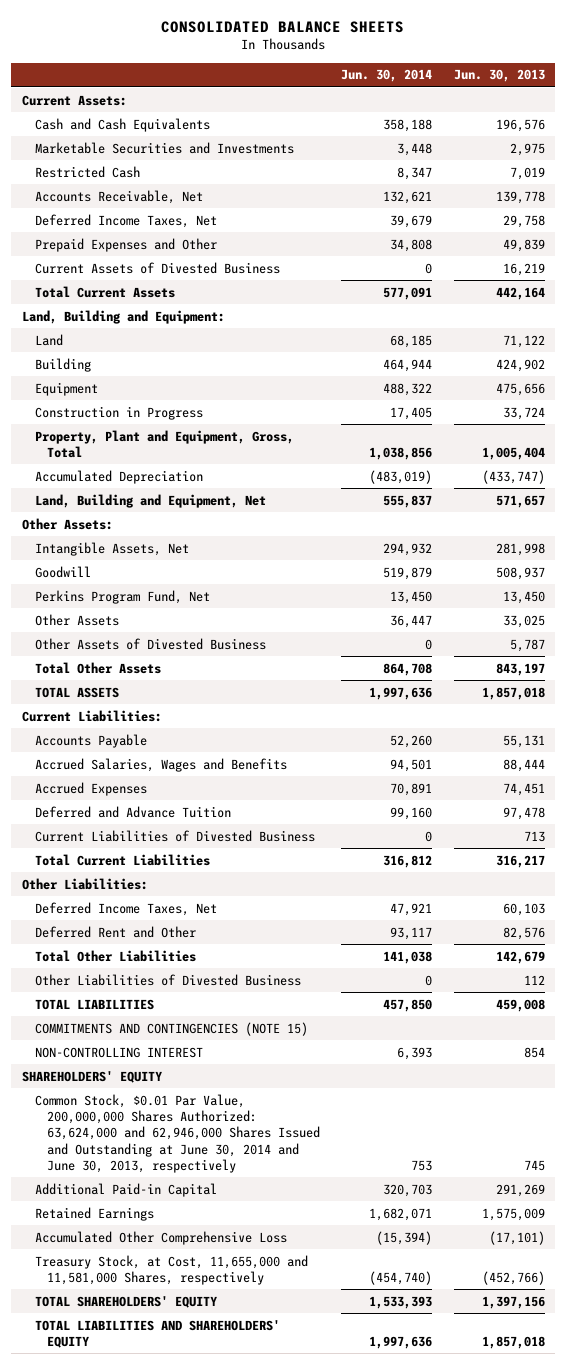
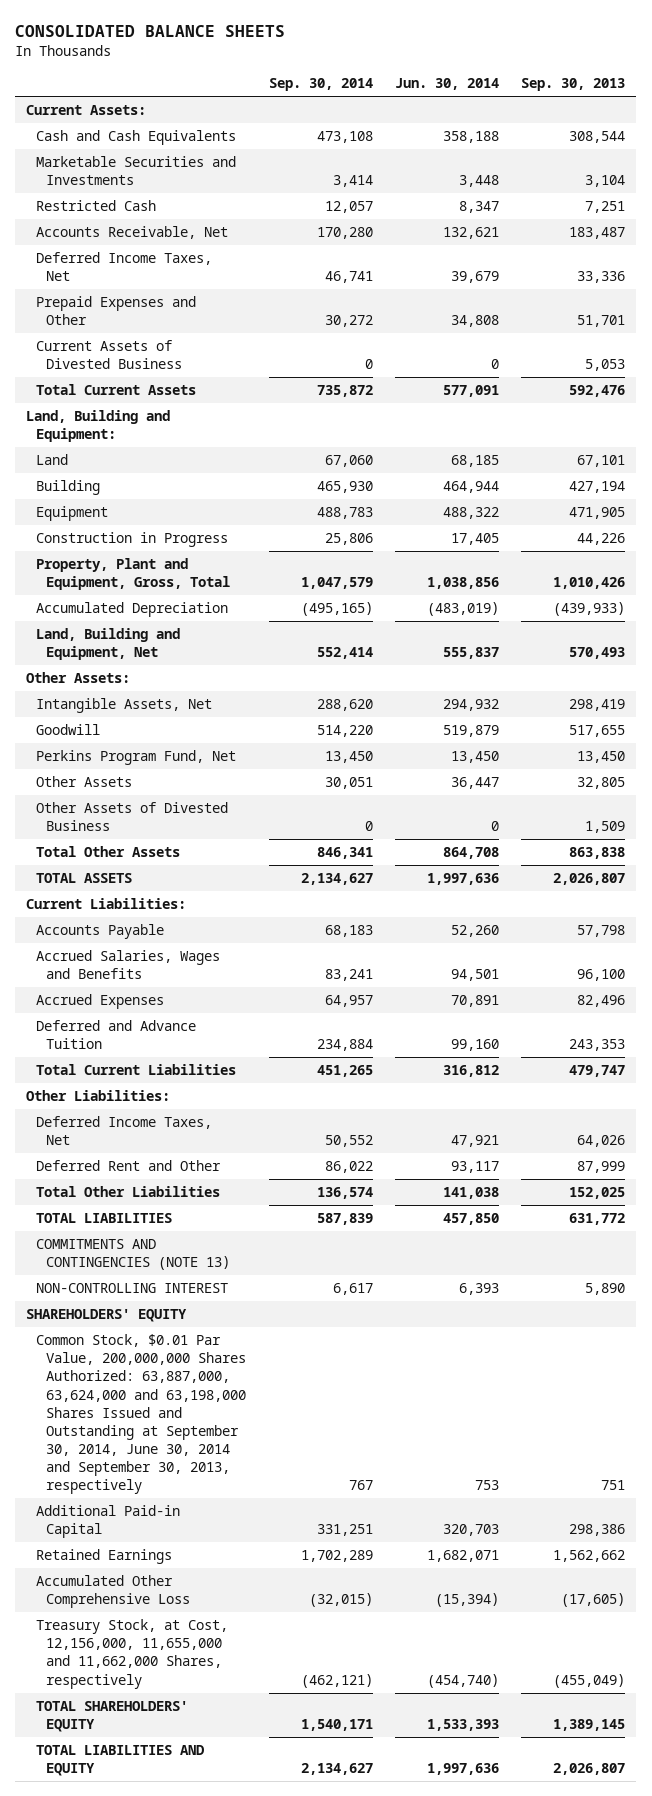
[453,69,545,83] Jun. 30, 2013 -> none
none -> [268,78,373,92] Sep. 30, 2014
none -> [521,78,626,92] Sep. 30, 2013
[34,829,315,842] Current Liabilities of Divested Business -> none
[34,973,301,986] Other Liabilities of Divested Business -> none
[34,1021,308,1036] COMMITMENTS AND CONTINGENCIES (NOTE 15) -> [36,1239,231,1271] COMMITMENTS AND CONTINGENCIES (NOTE 13)
[34,1093,321,1173] Common Stock, $0.01 Par Value, 200,000,000 Shares Authorized: 63,624,000 and 62,946,000 Shares Issued and Outstanding at June 30, 2014 and June 30, 2013, respectively -> [36,1334,247,1495] Common Stock, $0.01 Par Value, 200,000,000 Shares Authorized: 63,887,000, 63,624,000 and 63,198,000 Shares Issued and Outstanding at September 30, 2014, June 30, 2014 and September 30, 2013, respectively
[34,1254,308,1285] Treasury Stock, at Cost, 11,655,000 and 11,581,000 Shares, respectively -> [36,1619,229,1689] Treasury Stock, at Cost, 12,156,000, 11,655,000 and 11,662,000 Shares, respectively
[34,1319,280,1348] TOTAL LIABILITIES AND SHAREHOLDERS' EQUITY -> [36,1745,205,1777] TOTAL LIABILITIES AND EQUITY

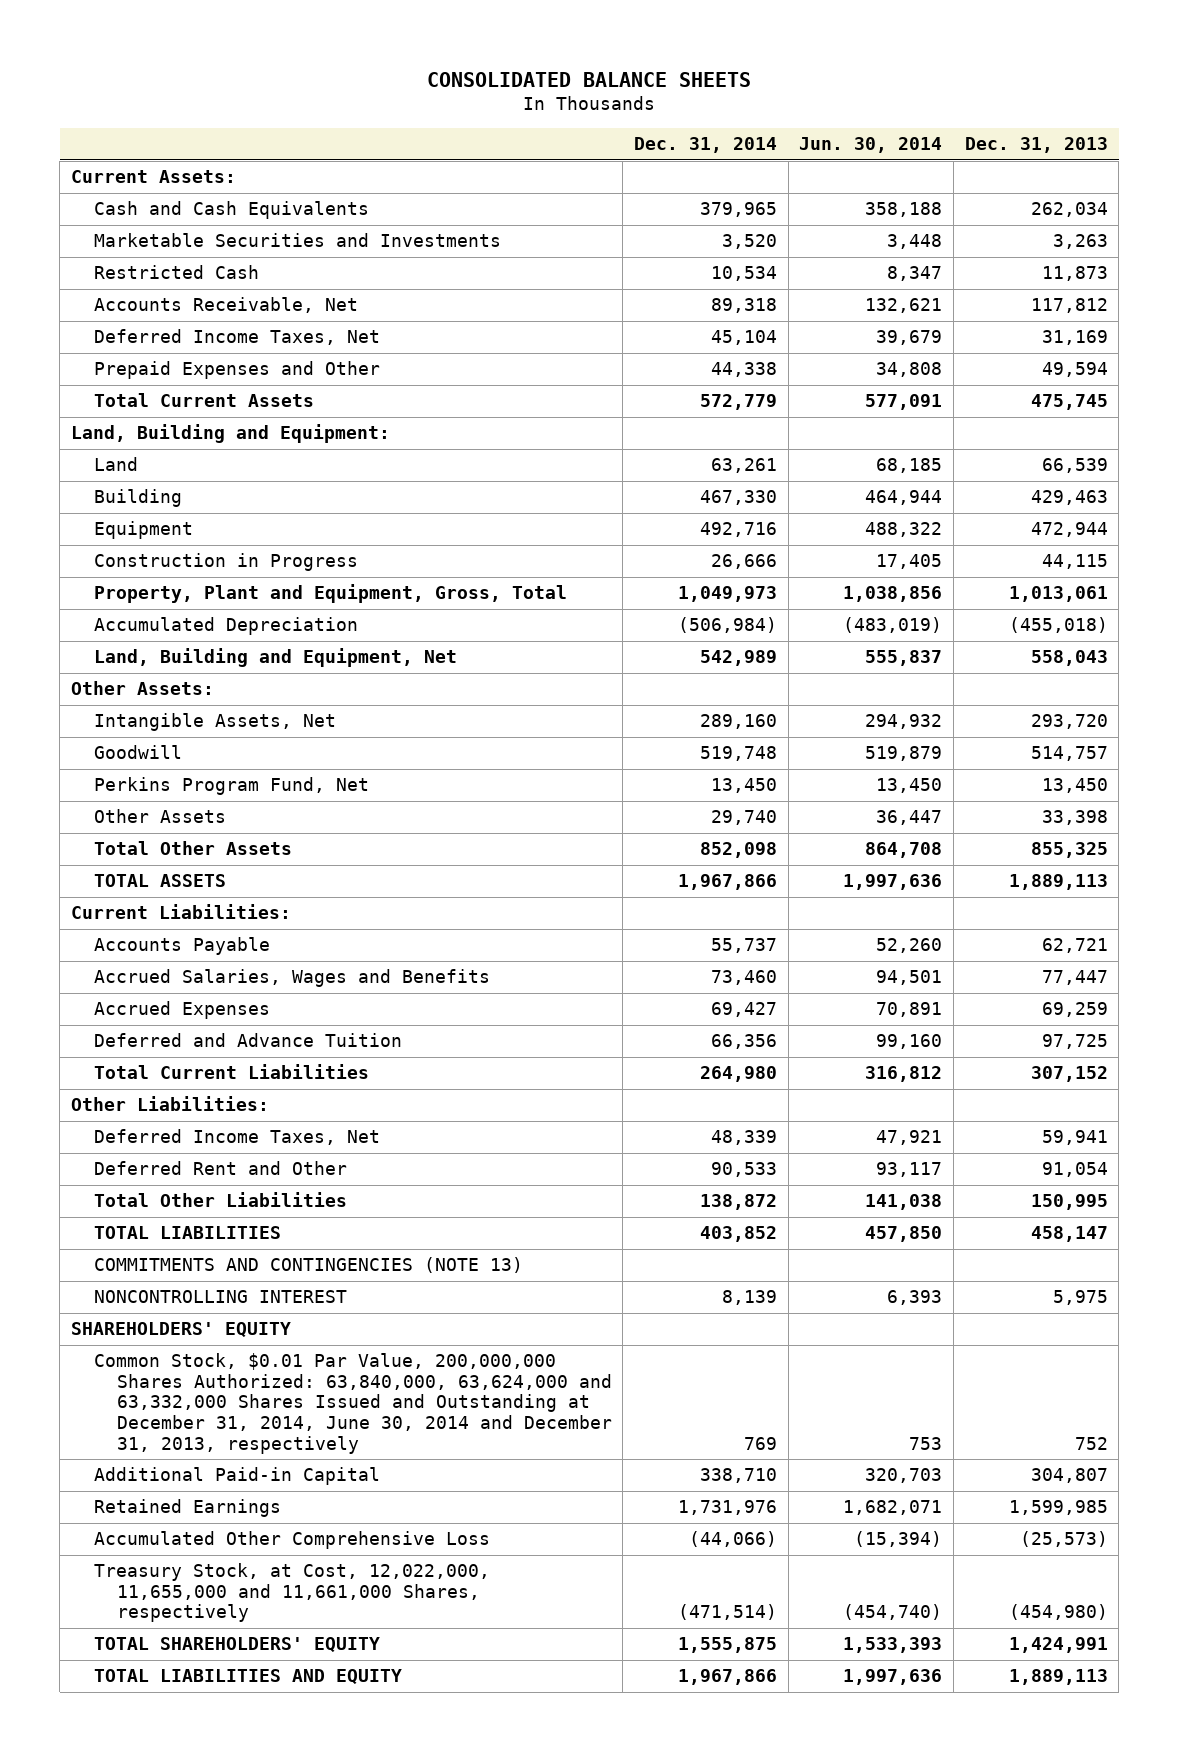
[268,78,373,92] Sep. 30, 2014 -> none
[521,78,626,92] Sep. 30, 2013 -> none
none -> [633,137,777,154] Dec. 31, 2014
none -> [964,137,1108,154] Dec. 31, 2013
[36,340,183,370] Current Assets of Divested Business -> none
[36,802,229,832] Other Assets of Divested Business -> none
[36,1283,229,1294] NON-CONTROLLING INTEREST -> [93,1290,347,1304] NONCONTROLLING INTEREST
[36,1334,247,1495] Common Stock, $0.01 Par Value, 200,000,000 Shares Authorized: 63,887,000, 63,624,000 and 63,198,000 Shares Issued and Outstanding at September 30, 2014, June 30, 2014 and September 30, 2013, respectively -> [93,1353,612,1454] Common Stock, $0.01 Par Value, 200,000,000 Shares Authorized: 63,840,000, 63,624,000 and 63,332,000 Shares Issued and Outstanding at December 31, 2014, June 30, 2014 and December 31, 2013, respectively
[36,1619,229,1689] Treasury Stock, at Cost, 12,156,000, 11,655,000 and 11,662,000 Shares, respectively -> [93,1563,490,1623] Treasury Stock, at Cost, 12,022,000, 11,655,000 and 11,661,000 Shares, respectively

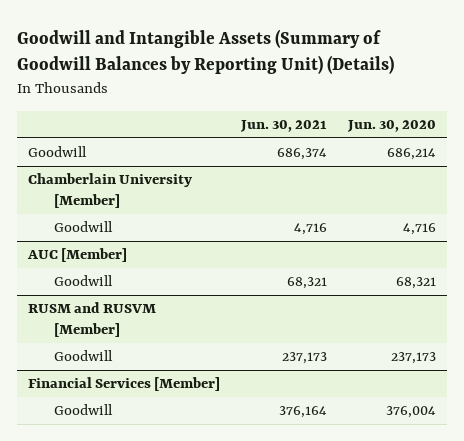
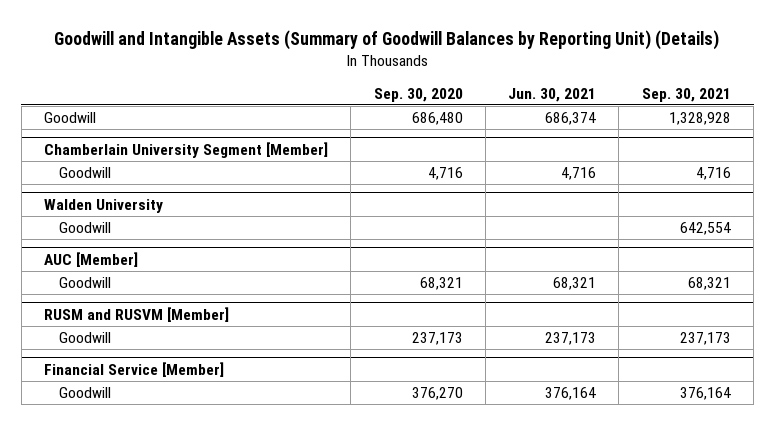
[347,120,437,133] Jun. 30, 2020 -> none
none -> [373,87,463,102] Sep. 30, 2020
none -> [641,87,731,102] Sep. 30, 2021
[27,173,192,209] Chamberlain University [Member] -> [44,142,329,159] Chamberlain University Segment [Member]
none -> [44,199,164,214] Walden University
none -> [58,222,111,234] Goodwill
[27,377,220,392] Financial Services [Member] -> [44,362,225,378] Financial Service [Member]

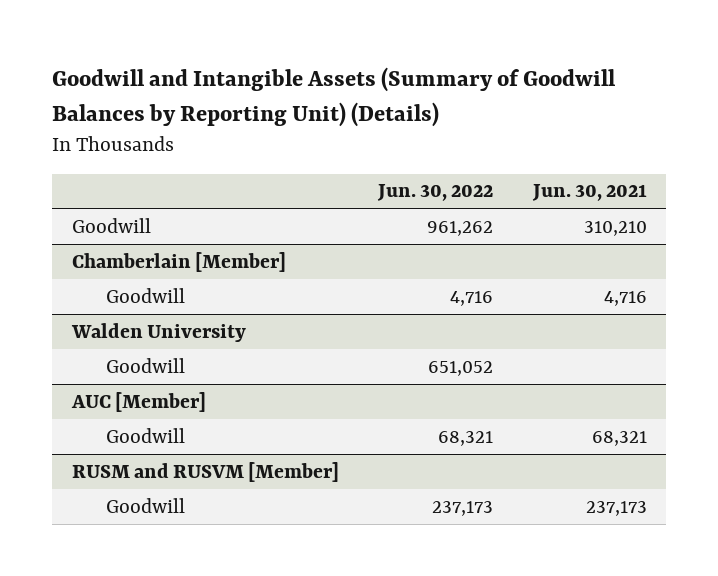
[373,87,463,102] Sep. 30, 2020 -> none
[641,87,731,102] Sep. 30, 2021 -> none
none -> [377,184,494,202] Jun. 30, 2022
[545,112,597,126] 686,374 -> [583,220,647,236] 310,210
[44,142,329,159] Chamberlain University Segment [Member] -> [71,251,286,272] Chamberlain [Member]
[44,362,225,378] Financial Service [Member] -> none
[58,387,111,399] Goodwill -> none

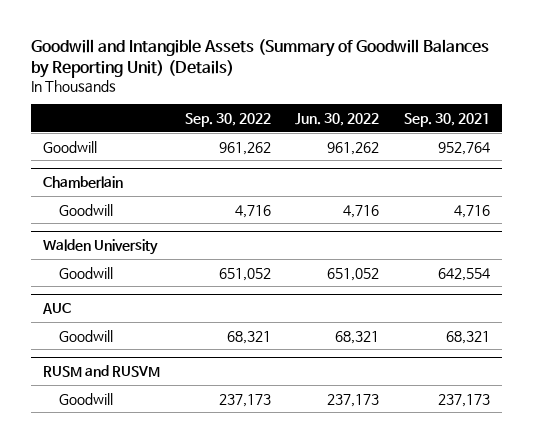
[531,184,647,202] Jun. 30, 2021 -> none
none -> [184,112,271,127] Sep. 30, 2022
none -> [403,112,490,127] Sep. 30, 2021
[71,251,286,272] Chamberlain [Member] -> [43,175,124,188] Chamberlain
[70,391,206,412] AUC [Member] -> [42,302,72,314] AUC
[71,461,339,482] RUSM and RUSVM [Member] -> [43,364,161,377] RUSM and RUSVM

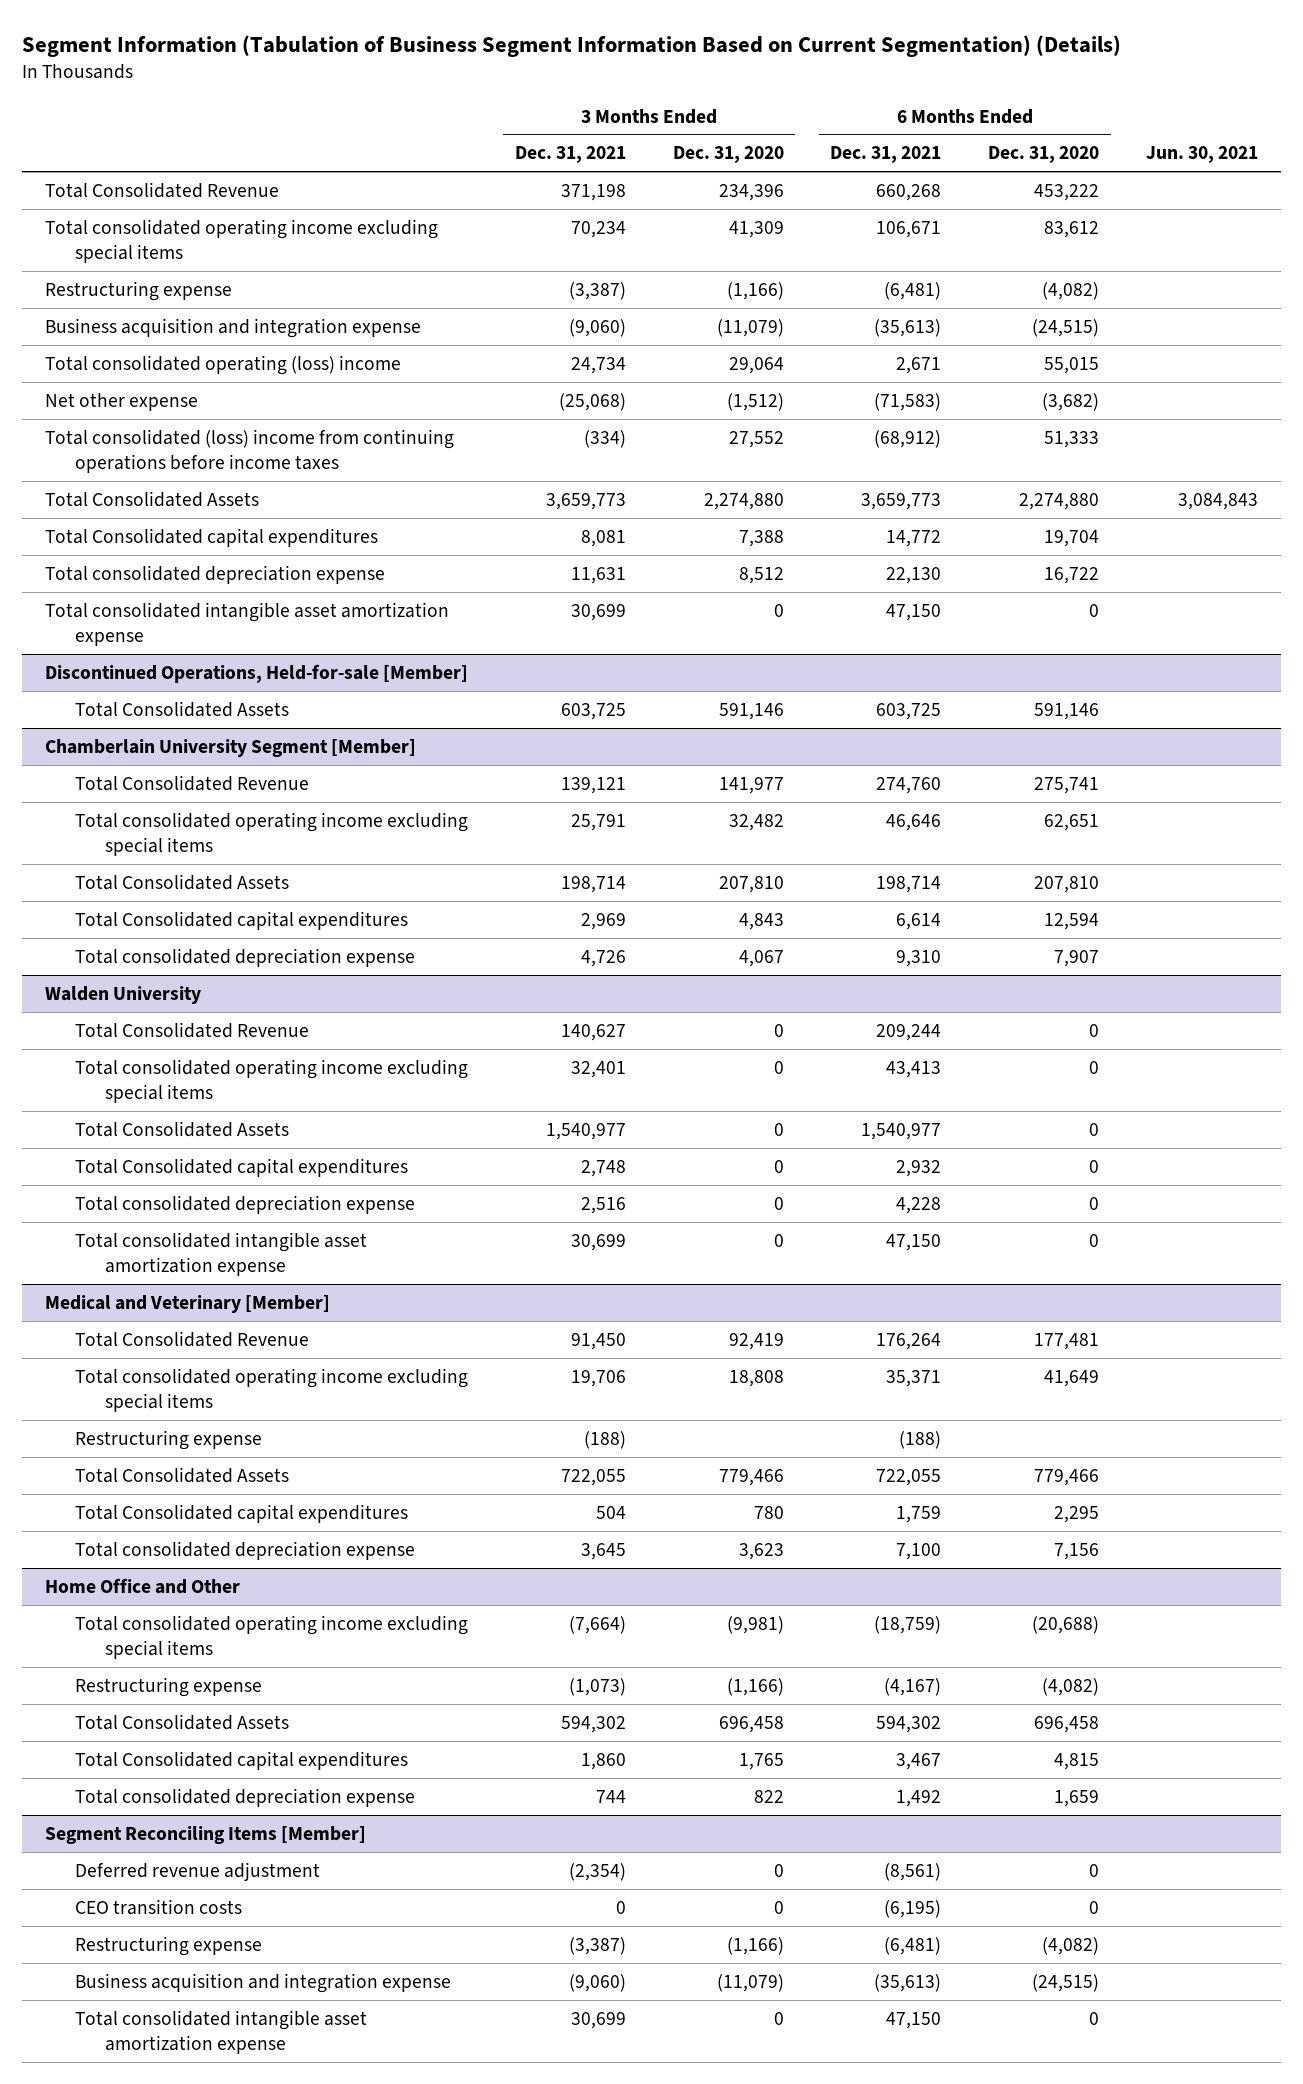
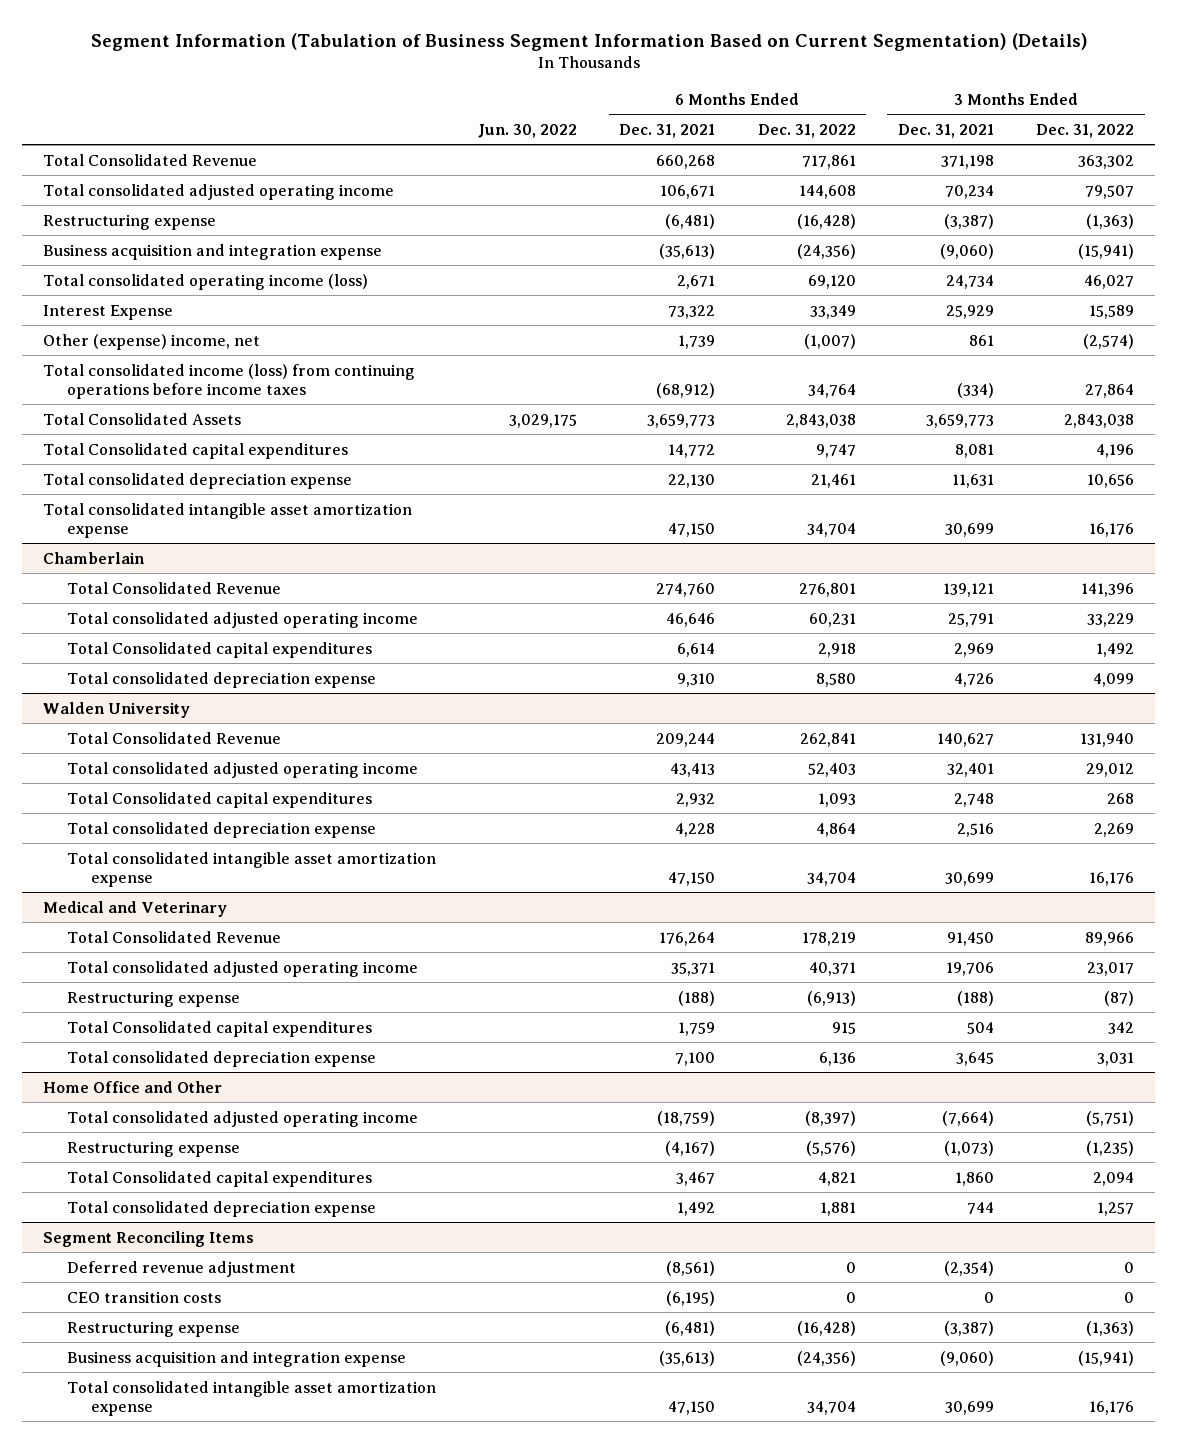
[672,146,784,164] Dec. 31, 2020 -> none
[987,146,1099,164] Dec. 31, 2020 -> none
[1145,146,1258,164] Jun. 30, 2021 -> none
none -> [477,123,577,138] Jun. 30, 2022
none -> [757,123,856,138] Dec. 31, 2022
none -> [1036,123,1135,138] Dec. 31, 2022
[45,218,439,263] Total consolidated operating income excluding special items -> [42,183,394,200] Total consolidated adjusted operating income
[45,354,402,375] Total consolidated operating (loss) income -> [42,273,368,290] Total consolidated operating income (loss)
none -> [42,304,173,320] Interest Expense
[45,392,199,411] Net other expense -> [42,333,260,350] Other (expense) income, net
[558,392,626,411] (25,068) -> [968,334,994,346] 861
[874,392,942,411] (71,583) -> [678,334,716,349] 1,739
[45,428,455,473] Total consolidated (loss) income from continuing operations before income taxes -> [42,363,415,399] Total consolidated income (loss) from continuing operations before income taxes
[45,663,469,683] Discontinued Operations, Held-for-sale [Member] -> none
[75,700,290,717] Total Consolidated Assets -> none
[45,738,417,757] Chamberlain University Segment [Member] -> [42,551,145,564] Chamberlain
[75,873,290,890] Total Consolidated Assets -> none
[75,811,469,856] Total consolidated operating income excluding special items -> [66,611,418,628] Total consolidated adjusted operating income
[75,1120,290,1137] Total Consolidated Assets -> none
[75,1058,469,1103] Total consolidated operating income excluding special items -> [66,761,418,778] Total consolidated adjusted operating income
[45,1294,331,1313] Medical and Veterinary [Member] -> [42,900,227,917] Medical and Veterinary
[75,1367,469,1412] Total consolidated operating income excluding special items -> [66,960,418,977] Total consolidated adjusted operating income
[75,1466,290,1483] Total Consolidated Assets -> none
[75,1614,469,1659] Total consolidated operating income excluding special items -> [66,1110,418,1127] Total consolidated adjusted operating income
[75,1713,290,1730] Total Consolidated Assets -> none
[45,1825,367,1844] Segment Reconciling Items [Member] -> [42,1230,254,1247] Segment Reconciling Items

